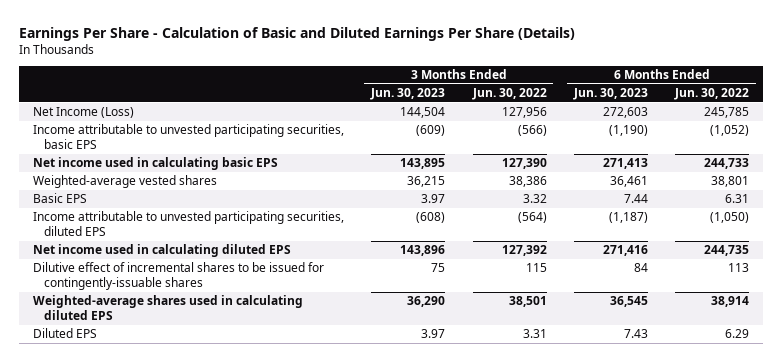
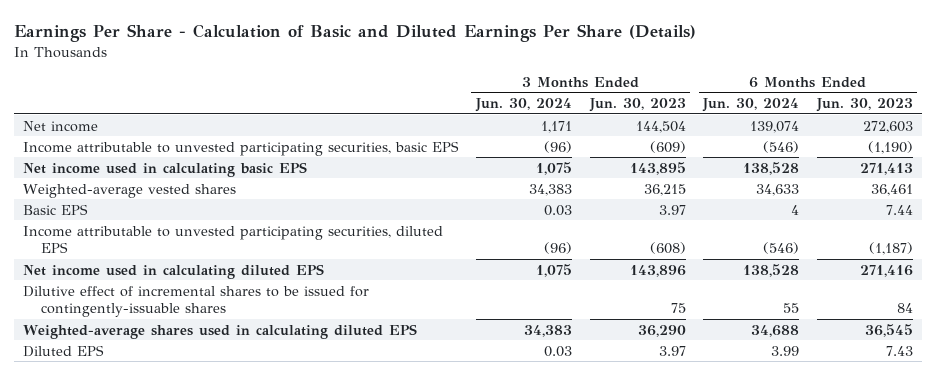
[471,88,547,101] Jun. 30, 2022 -> none
[674,88,750,101] Jun. 30, 2022 -> none
none -> [474,98,572,113] Jun. 30, 2024
none -> [702,98,800,113] Jun. 30, 2024
[32,107,134,119] Net Income (Loss) -> [23,120,99,132] Net income

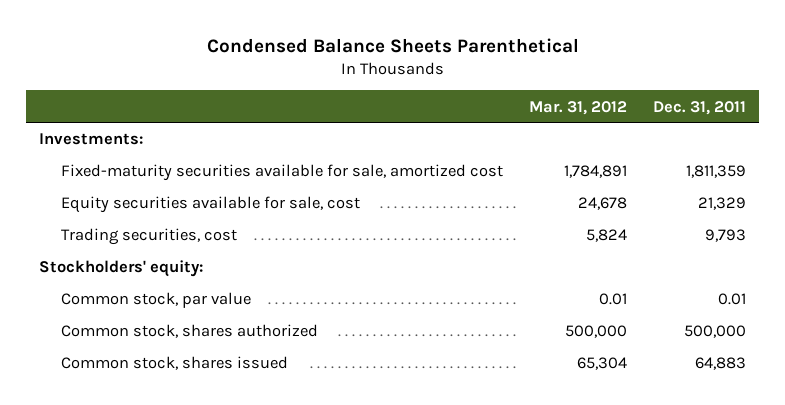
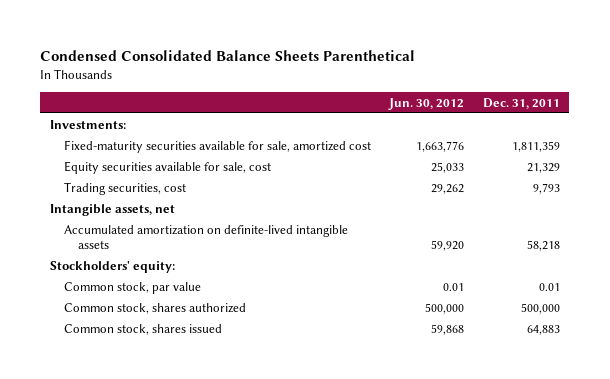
[206,37,579,53] Condensed Balance Sheets Parenthetical -> [40,49,416,61] Condensed Consolidated Balance Sheets Parenthetical
[528,100,627,115] Mar. 31, 2012 -> none
none -> [388,97,465,110] Jun. 30, 2012
none -> [49,203,175,216] Intangible assets, net
none -> [63,224,348,250] Accumulated amortization on definite-lived intangible assets

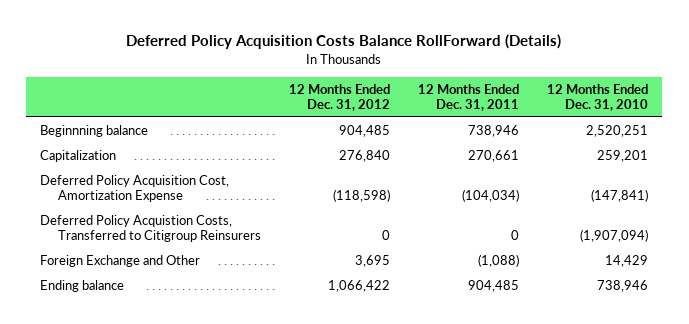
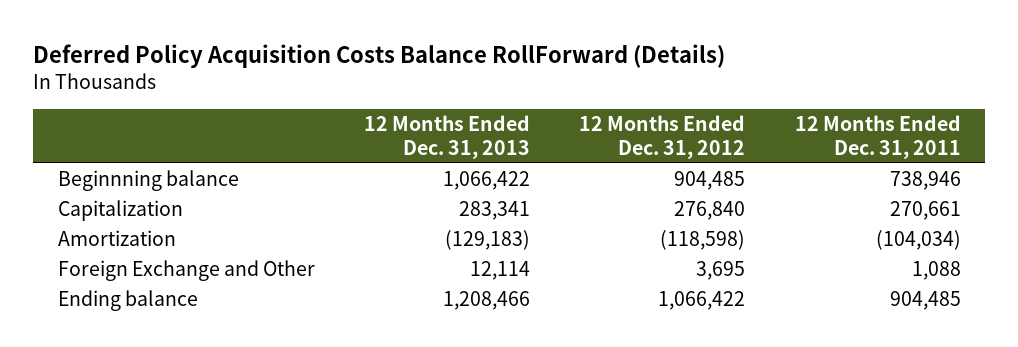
[547,83,649,111] 12 Months Ended Dec. 31, 2010 -> none
none -> [364,114,531,159] 12 Months Ended Dec. 31, 2013
[40,215,262,243] Deferred Policy Acquistion Costs, Transferred to Citigroup Reinsurers -> none
[40,175,230,203] Deferred Policy Acquisition Cost, Amortization Expense -> [57,230,176,247] Amortization
[478,254,520,268] (1,088) -> [911,261,961,281] 1,088

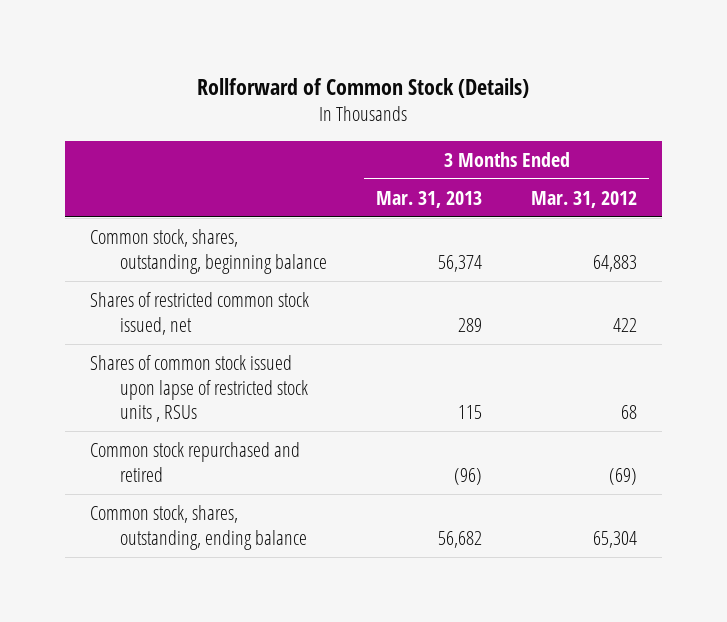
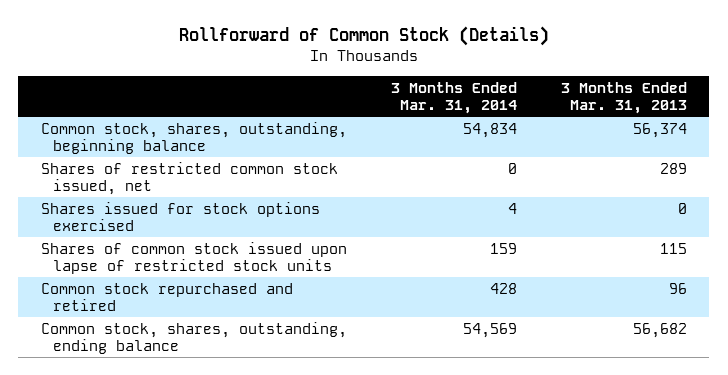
[531,190,638,208] Mar. 31, 2012 -> none
none -> [390,81,517,114] 3 Months Ended Mar. 31, 2014
none -> [40,201,320,231] Shares issued for stock options exercised
[89,354,309,423] Shares of common stock issued upon lapse of restricted stock units , RSUs -> [40,241,347,274] Shares of common stock issued upon lapse of restricted stock units
[454,467,483,485] (96) -> [668,282,687,294] 96

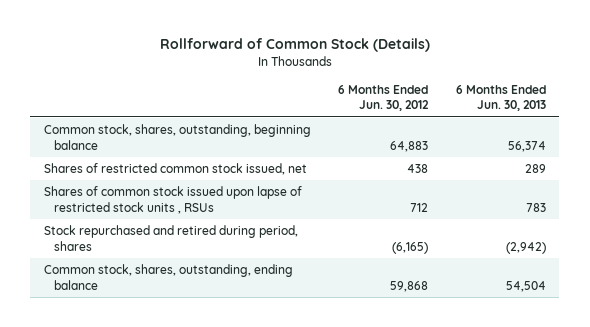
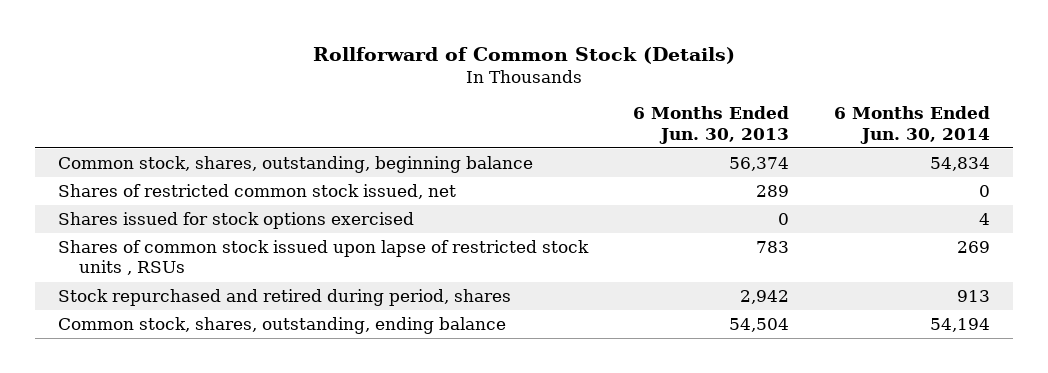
[338,84,430,112] 6 Months Ended Jun. 30, 2012 -> none
none -> [834,106,991,144] 6 Months Ended Jun. 30, 2014
none -> [57,212,414,230] Shares issued for stock options exercised
[505,241,546,254] (2,942) -> [739,290,789,305] 2,942

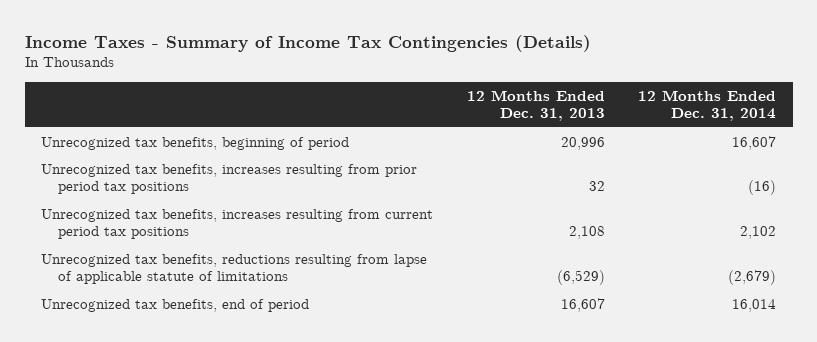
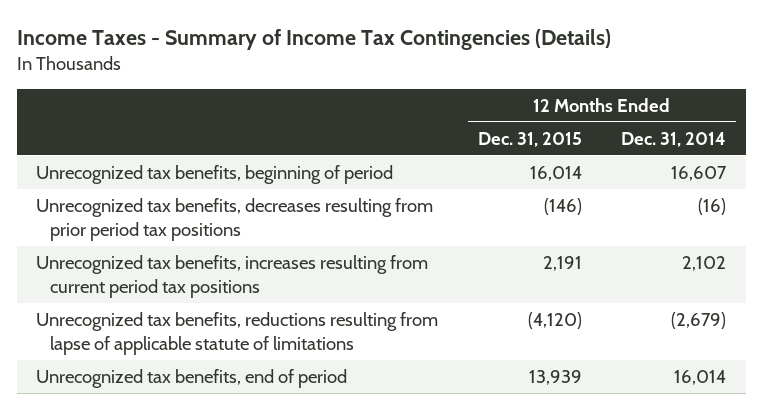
[466,89,605,122] 12 Months Ended Dec. 31, 2013 -> none
none -> [477,131,582,147] Dec. 31, 2015
[41,163,418,194] Unrecognized tax benefits, increases resulting from prior period tax positions -> [36,197,434,241] Unrecognized tax benefits, decreases resulting from prior period tax positions

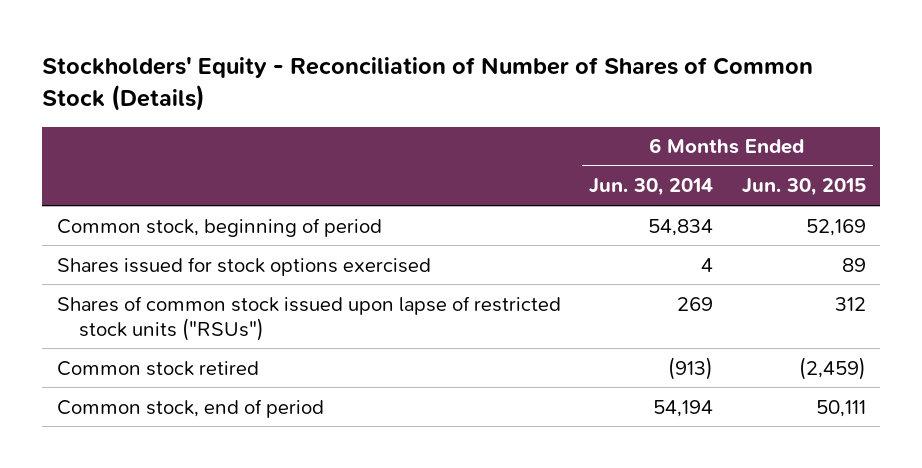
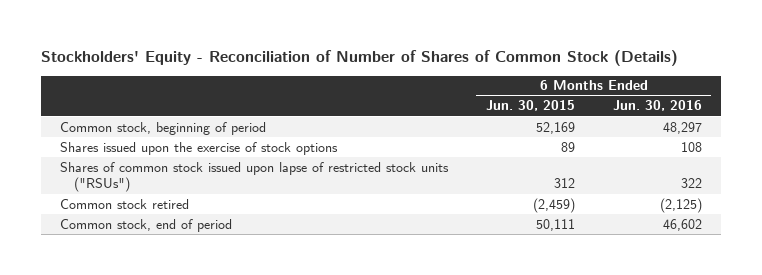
[589,178,714,197] Jun. 30, 2014 -> none
none -> [612,100,702,112] Jun. 30, 2016
[56,256,431,276] Shares issued for stock options exercised -> [59,141,338,155] Shares issued upon the exercise of stock options

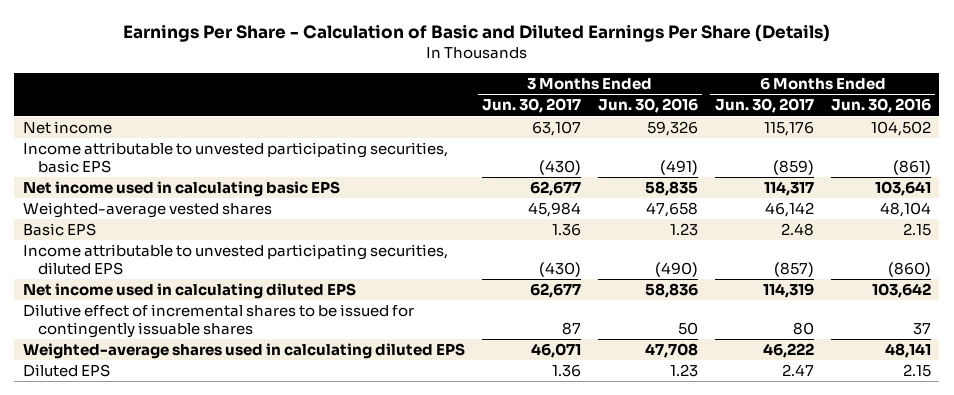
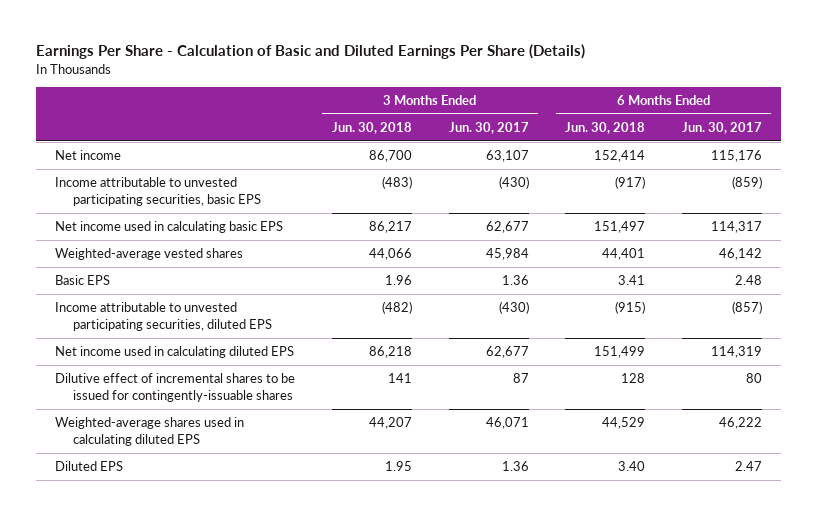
[597,98,698,114] Jun. 30, 2016 -> none
[830,98,931,114] Jun. 30, 2016 -> none
none -> [331,121,412,134] Jun. 30, 2018
none -> [565,121,646,134] Jun. 30, 2018
[22,304,414,338] Dilutive effect of incremental shares to be issued for contingently issuable shares -> [54,373,295,402] Dilutive effect of incremental shares to be issued for contingently-issuable shares

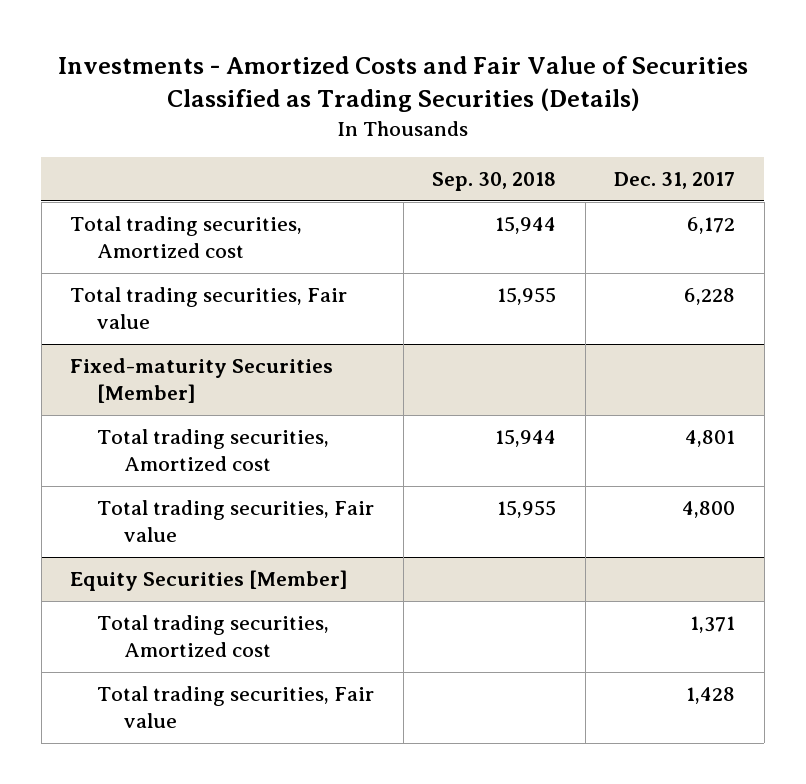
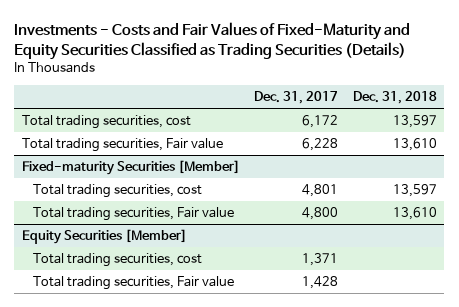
[57,56,748,113] Investments - Amortized Costs and Fair Value of Securities Classified as Trading Securities (Details) -> [14,21,411,60] Investments - Costs and Fair Values of Fixed-Maturity and Equity Securities Classified as Trading Securities (Details)
[432,172,557,192] Sep. 30, 2018 -> none
none -> [352,91,437,105] Dec. 31, 2018
[70,216,303,259] Total trading securities, Amortized cost -> [21,115,191,130] Total trading securities, cost
[97,429,330,472] Total trading securities, Amortized cost -> [32,184,202,199] Total trading securities, cost
[97,615,330,658] Total trading securities, Amortized cost -> [32,253,202,268] Total trading securities, cost

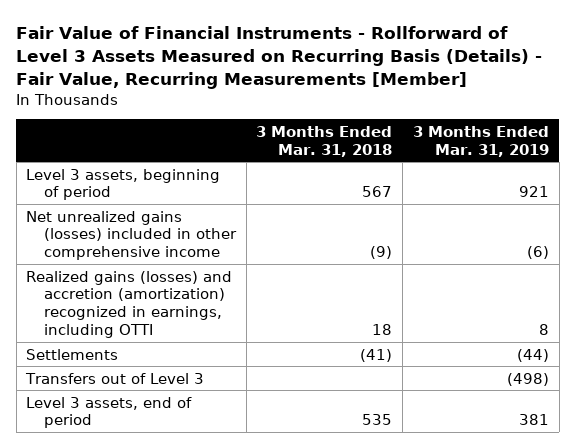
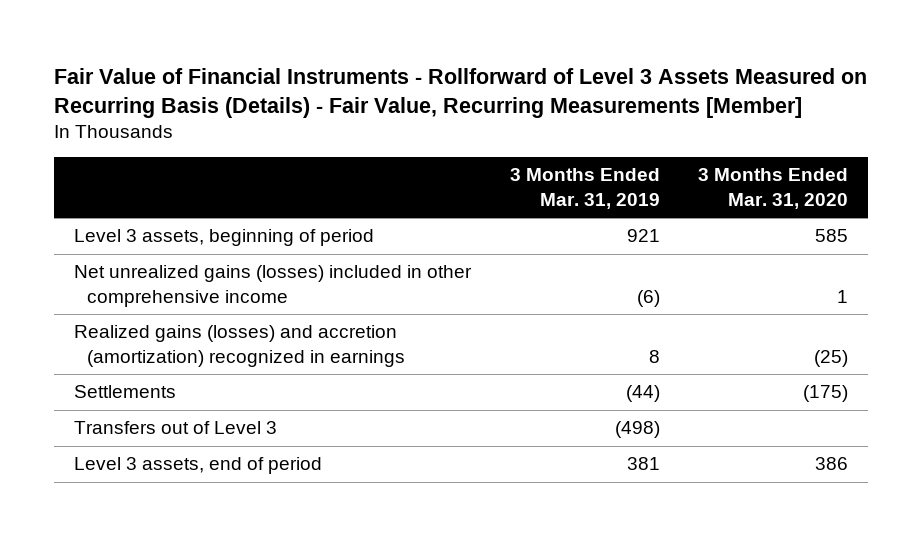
[256,125,393,157] 3 Months Ended Mar. 31, 2018 -> none
none -> [698,168,849,209] 3 Months Ended Mar. 31, 2020
[26,270,233,338] Realized gains (losses) and accretion (amortization) recognized in earnings, including OTTI -> [73,325,405,367] Realized gains (losses) and accretion (amortization) recognized in earnings

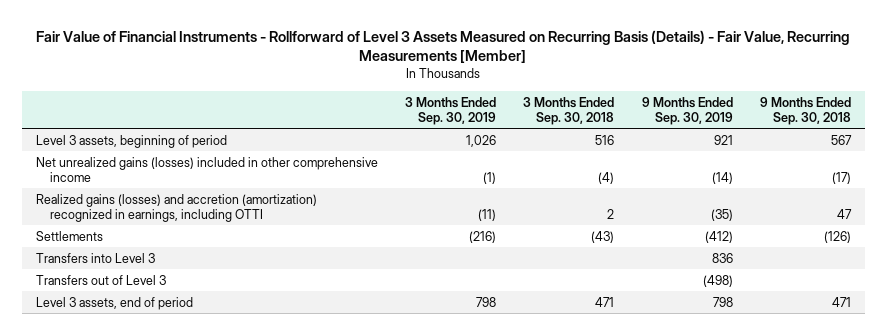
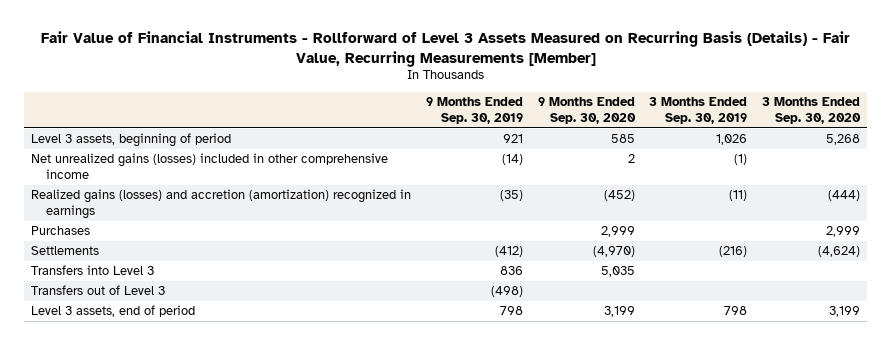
[523,96,615,126] 3 Months Ended Sep. 30, 2018 -> none
[760,96,852,126] 9 Months Ended Sep. 30, 2018 -> none
none -> [537,97,636,124] 9 Months Ended Sep. 30, 2020
none -> [761,97,861,124] 3 Months Ended Sep. 30, 2020
[35,193,317,223] Realized gains (losses) and accretion (amortization) recognized in earnings, including OTTI -> [31,189,412,220] Realized gains (losses) and accretion (amortization) recognized in earnings
none -> [31,226,91,236] Purchases

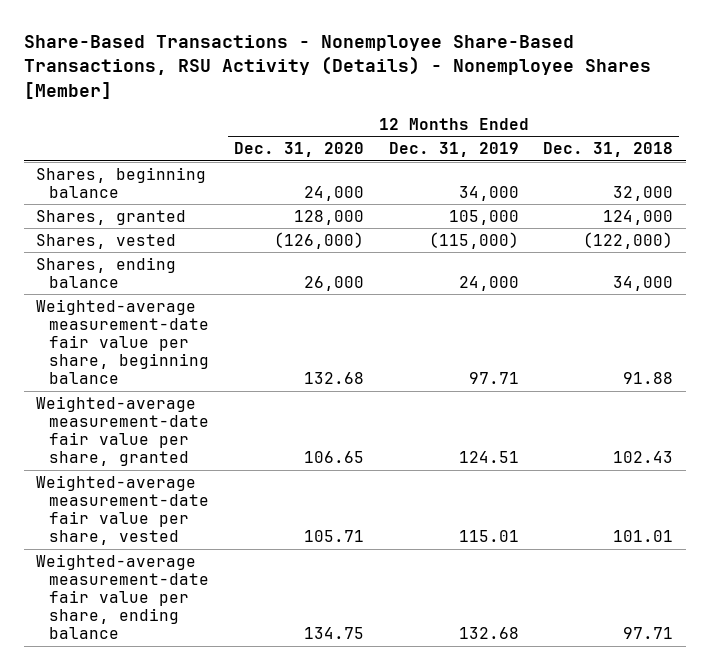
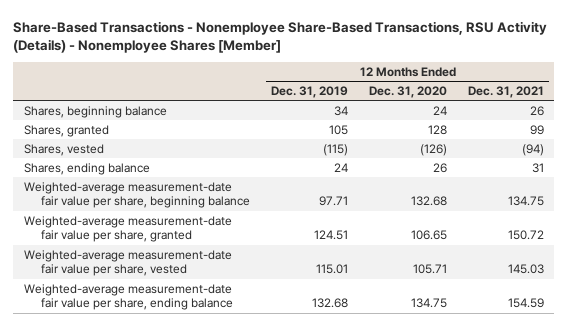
[543,142,674,158] Dec. 31, 2018 -> none
none -> [467,85,544,98] Dec. 31, 2021
[304,185,365,201] 24,000 -> [433,105,448,115] 24
[458,185,519,201] 34,000 -> [334,105,349,116] 34
[294,209,365,225] 128,000 -> [428,124,448,135] 128
[448,209,519,225] 105,000 -> [329,124,349,135] 105
[274,231,365,249] (126,000) -> [420,143,448,156] (126)
[428,231,519,249] (115,000) -> [323,143,349,156] (115)
[304,275,365,291] 26,000 -> [433,162,448,173] 26
[458,275,519,291] 24,000 -> [334,162,349,172] 24

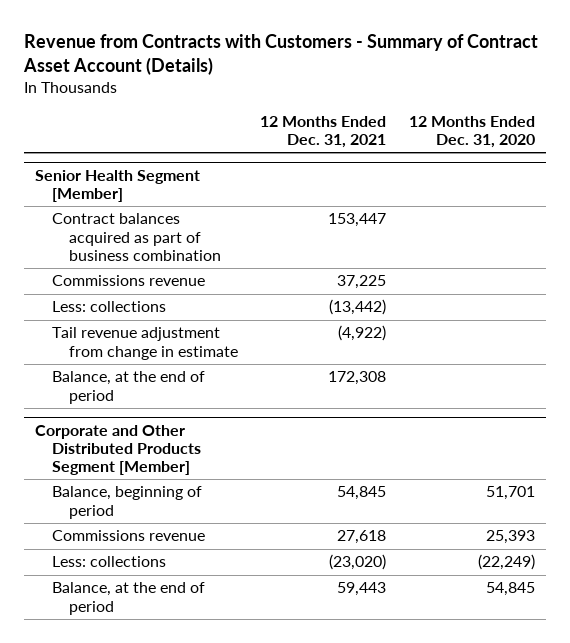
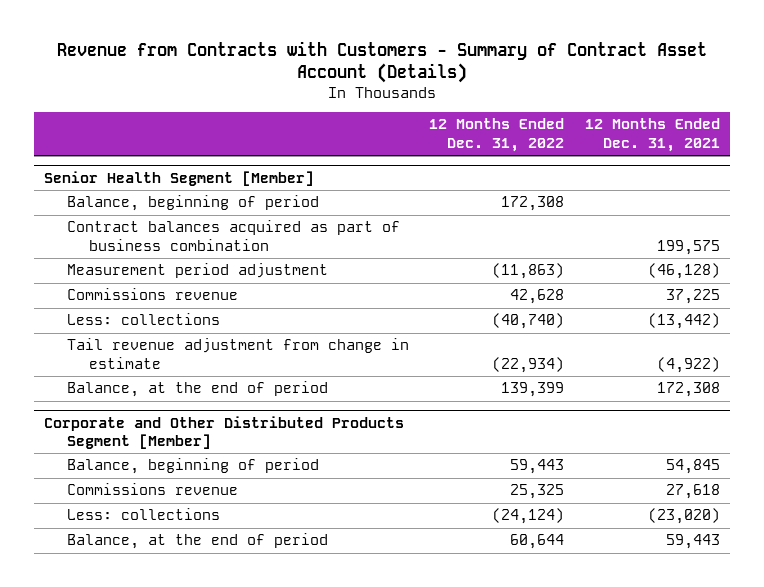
[408,115,535,149] 12 Months Ended Dec. 31, 2020 -> none
none -> [429,118,565,152] 12 Months Ended Dec. 31, 2022
none -> [66,195,319,212] Balance, beginning of period
[328,213,387,228] 153,447 -> [656,239,720,255] 199,575
none -> [66,263,328,279] Measurement period adjustment

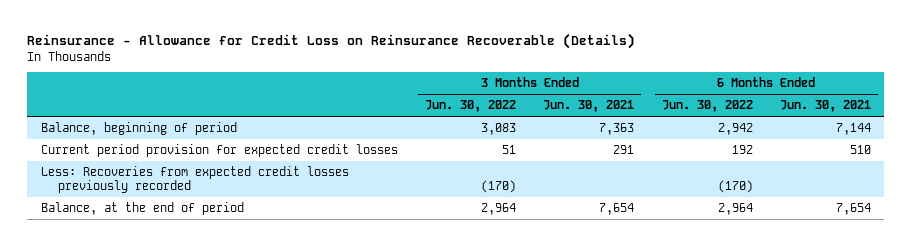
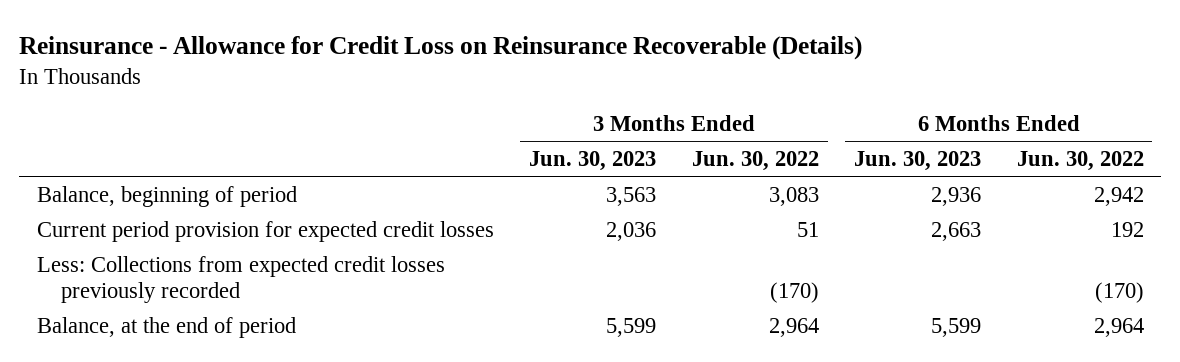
[543,100,635,113] Jun. 30, 2021 -> none
[779,100,871,113] Jun. 30, 2021 -> none
none -> [529,151,657,172] Jun. 30, 2023
none -> [854,151,982,172] Jun. 30, 2023
[40,166,349,194] Less: Recoveries from expected credit losses previously recorded -> [36,255,445,303] Less: Collections from expected credit losses previously recorded

